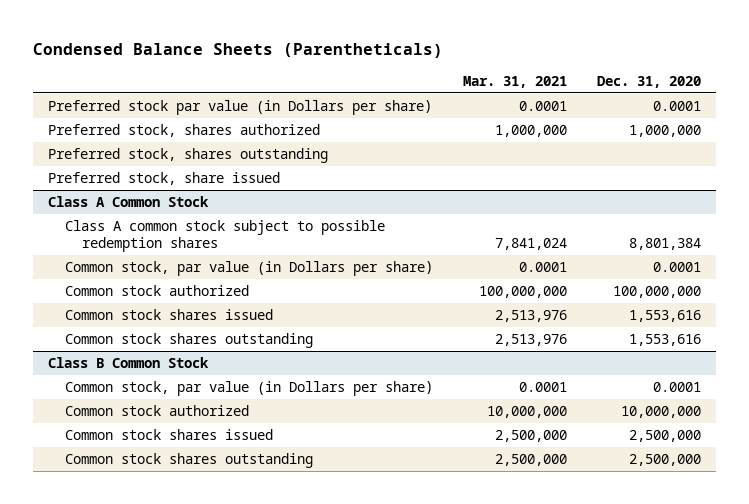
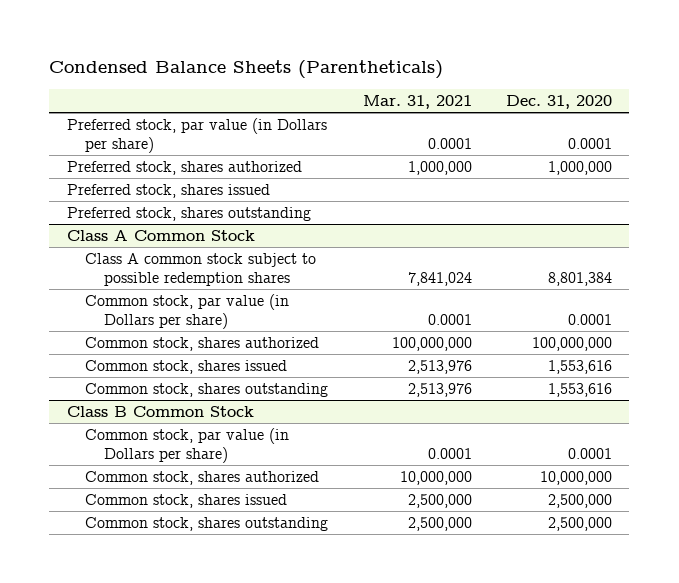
[47,100,432,116] Preferred stock par value (in Dollars per share) -> [66,117,327,153] Preferred stock, par value (in Dollars per share)
none -> [66,183,270,198] Preferred stock, shares issued
[47,172,280,186] Preferred stock, share issued -> none
[64,285,249,297] Common stock authorized -> [85,336,320,351] Common stock, shares authorized
[64,309,273,321] Common stock shares issued -> [85,359,288,374] Common stock, shares issued
[64,333,313,349] Common stock shares outstanding -> [85,382,329,397] Common stock, shares outstanding
[64,405,249,417] Common stock authorized -> [85,470,320,485] Common stock, shares authorized
[64,429,273,441] Common stock shares issued -> [85,493,288,508] Common stock, shares issued
[64,453,313,469] Common stock shares outstanding -> [85,516,329,531] Common stock, shares outstanding

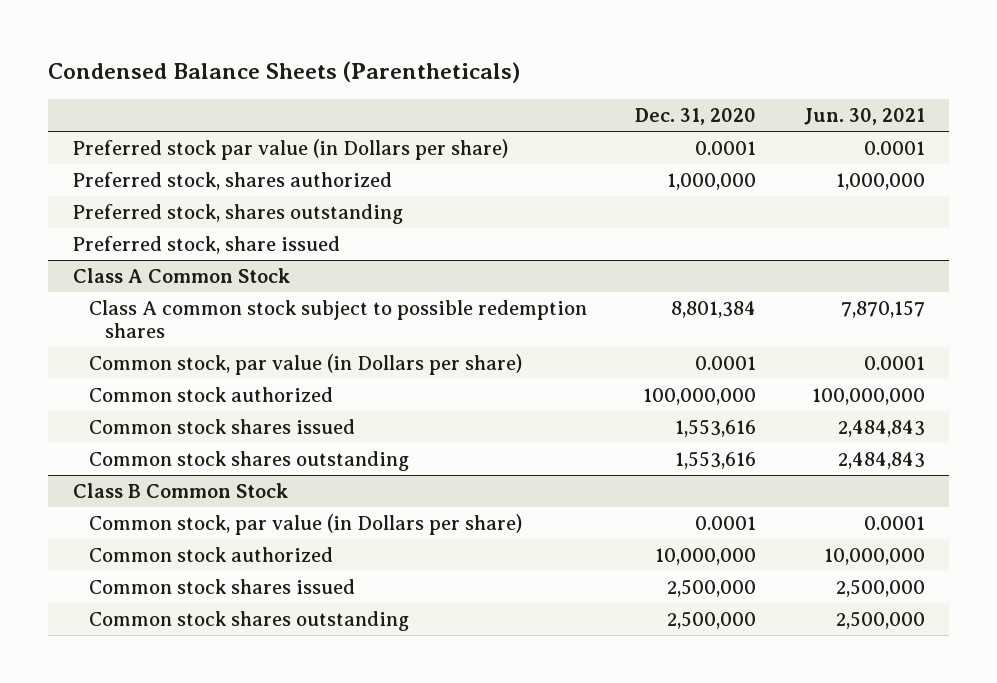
[362,94,472,109] Mar. 31, 2021 -> none
none -> [803,107,925,125] Jun. 30, 2021
[66,117,327,153] Preferred stock, par value (in Dollars per share) -> [72,138,508,160] Preferred stock par value (in Dollars per share)
[66,183,270,198] Preferred stock, shares issued -> none
none -> [72,235,340,254] Preferred stock, share issued
[85,336,320,351] Common stock, shares authorized -> [88,386,333,402] Common stock authorized
[85,359,288,374] Common stock, shares issued -> [88,418,355,434] Common stock shares issued
[85,382,329,397] Common stock, shares outstanding -> [88,450,409,471] Common stock shares outstanding
[85,470,320,485] Common stock, shares authorized -> [88,546,333,562] Common stock authorized
[85,493,288,508] Common stock, shares issued -> [88,578,355,594] Common stock shares issued
[85,516,329,531] Common stock, shares outstanding -> [88,610,409,631] Common stock shares outstanding

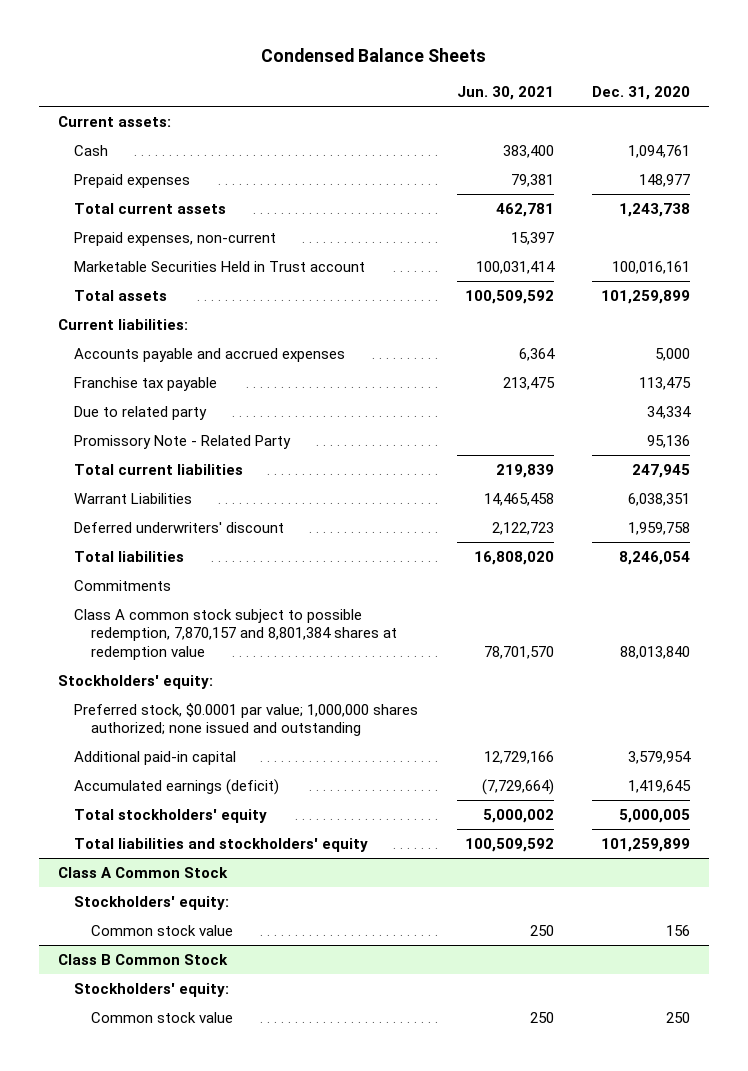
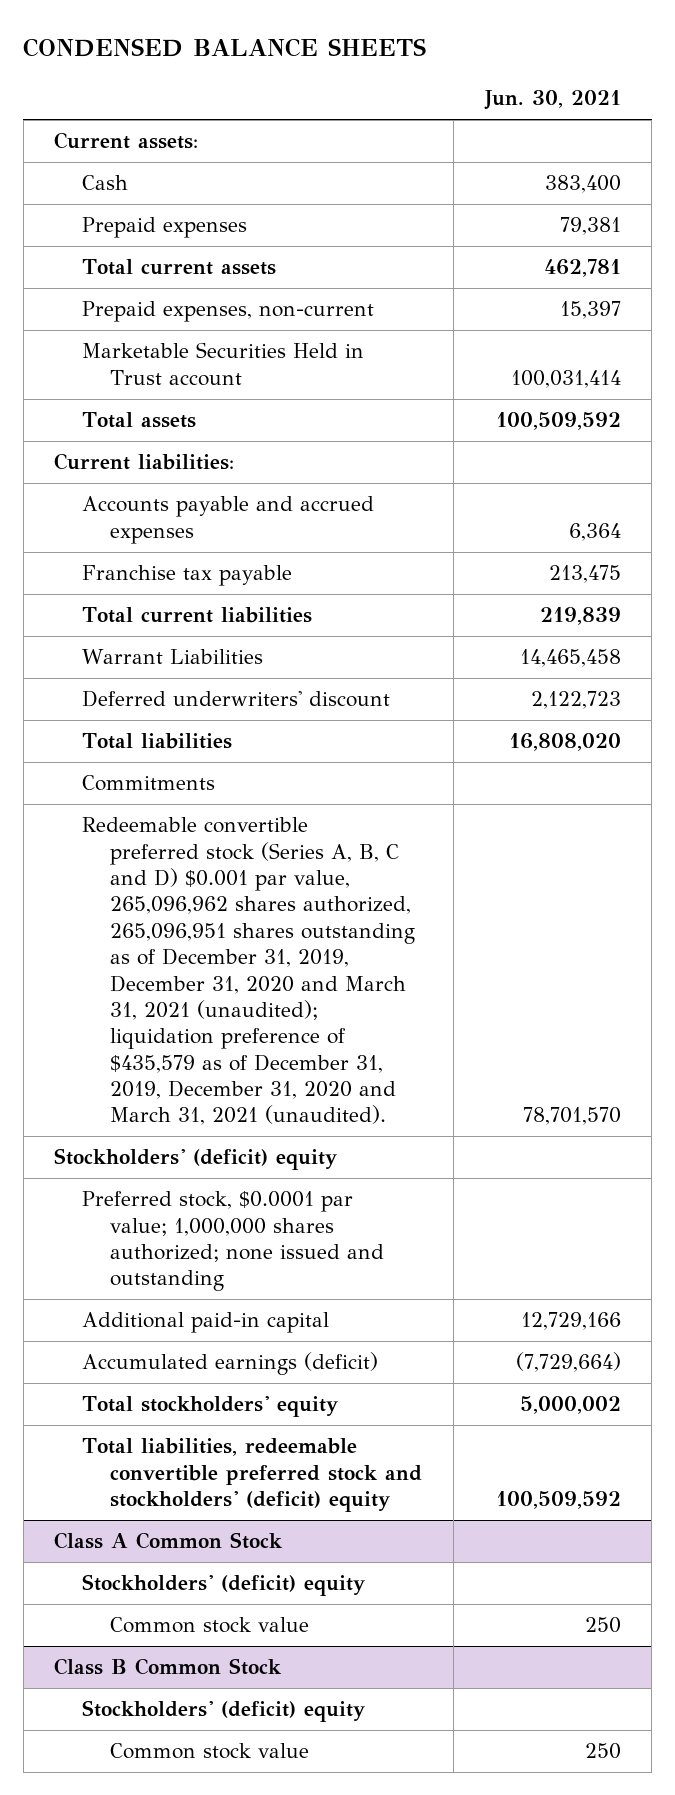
[261,48,487,63] Condensed Balance Sheets -> [23,37,427,57] CONDENSED BALANCE SHEETS
[592,86,691,101] Dec. 31, 2020 -> none
[74,405,208,420] Due to related party -> none
[74,434,292,449] Promissory Note - Related Party -> none
[74,608,397,660] Class A common stock subject to possible redemption, 7,870,157 and 8,801,384 shares at redemption value -> [82,817,416,1126] Redeemable convertible preferred stock (Series A, B, C and D) $0.001 par value, 265,096,962 shares authorized, 265,096,951 shares outstanding as of December 31, 2019, December 31, 2020 and March 31, 2021 (unaudited); liquidation preference of $435,579 as of December 31, 2019, December 31, 2020 and March 31, 2021 (unaudited).
[57,674,213,689] Stockholders' equity: -> [54,1148,338,1171] Stockholders' (deficit) equity
[74,837,369,852] Total liabilities and stockholders' equity -> [82,1438,423,1513] Total liabilities, redeemable convertible preferred stock and stockholders' (deficit) equity
[74,895,230,910] Stockholders' equity: -> [82,1574,366,1597] Stockholders' (deficit) equity
[74,982,230,997] Stockholders' equity: -> [82,1700,366,1723] Stockholders' (deficit) equity

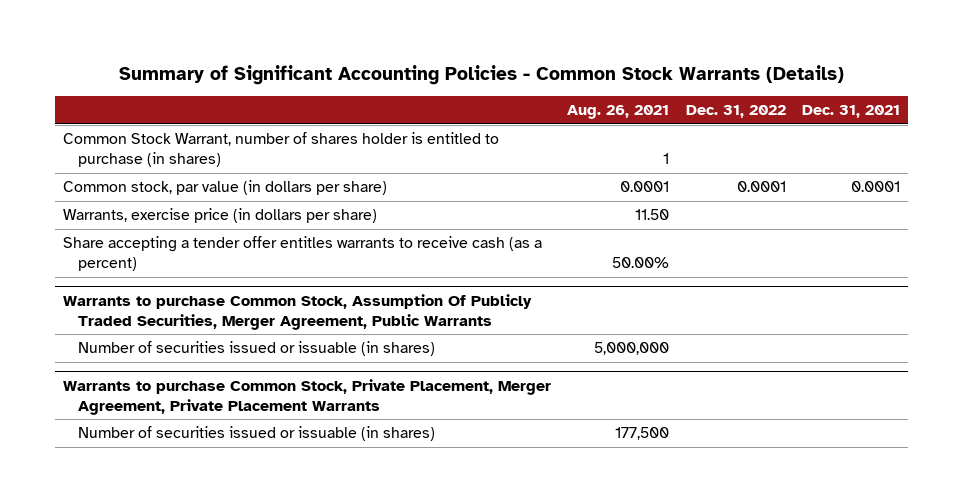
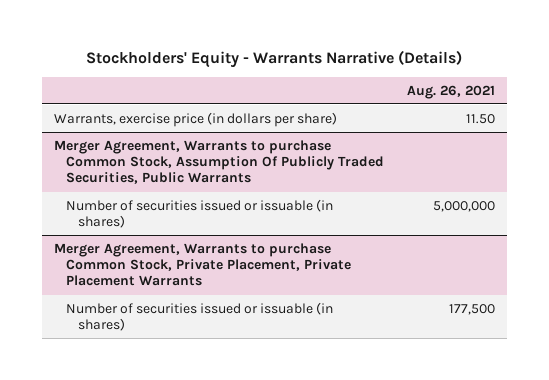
[118,64,844,85] Summary of Significant Accounting Policies - Common Stock Warrants (Details) -> [86,50,463,69] Stockholders' Equity - Warrants Narrative (Details)
[685,105,786,119] Dec. 31, 2022 -> none
[802,105,901,119] Dec. 31, 2021 -> none
[62,132,499,167] Common Stock Warrant, number of shares holder is entitled to purchase (in shares) -> none
[62,180,387,196] Common stock, par value (in dollars per share) -> none
[62,236,542,271] Share accepting a tender offer entitles warrants to receive cash (as a percent) -> none
[62,294,532,330] Warrants to purchase Common Stock, Assumption Of Publicly Traded Securities, Merger Agreement, Public Warrants -> [53,139,384,185] Merger Agreement, Warrants to purchase Common Stock, Assumption Of Publicly Traded Securities, Public Warrants
[62,379,551,415] Warrants to purchase Common Stock, Private Placement, Merger Agreement, Private Placement Warrants -> [53,242,351,287] Merger Agreement, Warrants to purchase Common Stock, Private Placement, Private Placement Warrants

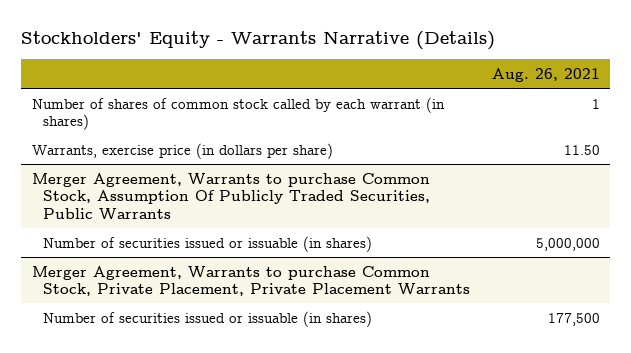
none -> [31,96,445,131] Number of shares of common stock called by each warrant (in shares)

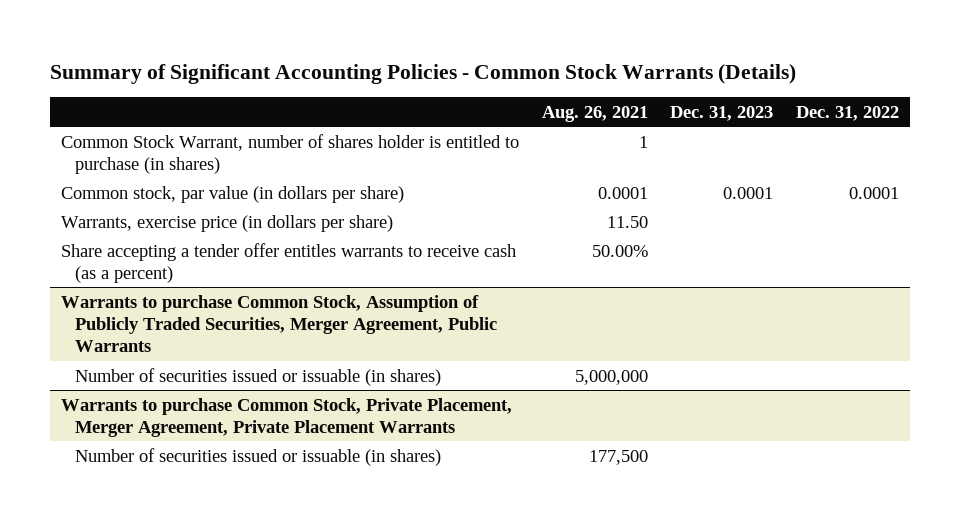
[20,31,495,51] Stockholders' Equity - Warrants Narrative (Details) -> [49,63,796,84] Summary of Significant Accounting Policies - Common Stock Warrants (Details)
none -> [670,105,774,121] Dec. 31, 2023
none -> [795,105,899,121] Dec. 31, 2022
[31,96,445,131] Number of shares of common stock called by each warrant (in shares) -> [61,133,520,174] Common Stock Warrant, number of shares holder is entitled to purchase (in shares)
none -> [61,185,405,203] Common stock, par value (in dollars per share)
none -> [61,242,517,283] Share accepting a tender offer entitles warrants to receive cash (as a percent)
[31,172,430,220] Merger Agreement, Warrants to purchase Common Stock, Assumption Of Publicly Traded Securities, Public Warrants -> [61,294,498,353] Warrants to purchase Common Stock, Assumption of Publicly Traded Securities, Merger Agreement, Public Warrants
[31,265,470,297] Merger Agreement, Warrants to purchase Common Stock, Private Placement, Private Placement Warrants -> [61,397,513,437] Warrants to purchase Common Stock, Private Placement, Merger Agreement, Private Placement Warrants

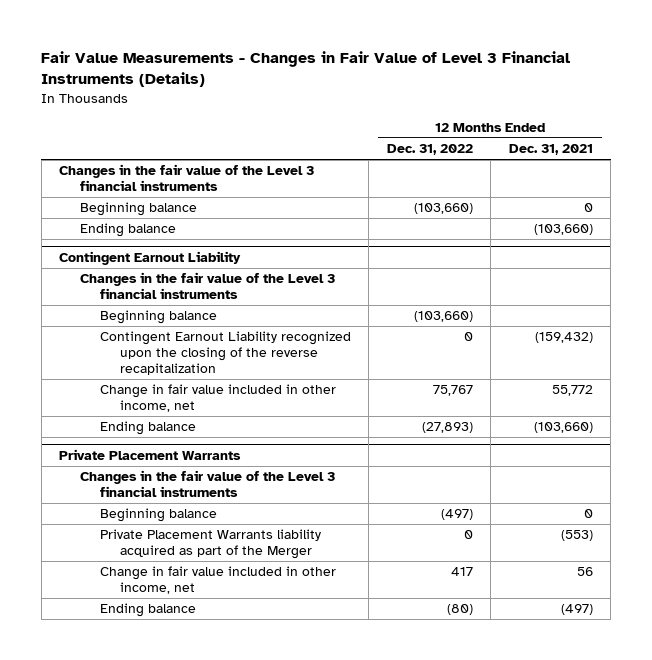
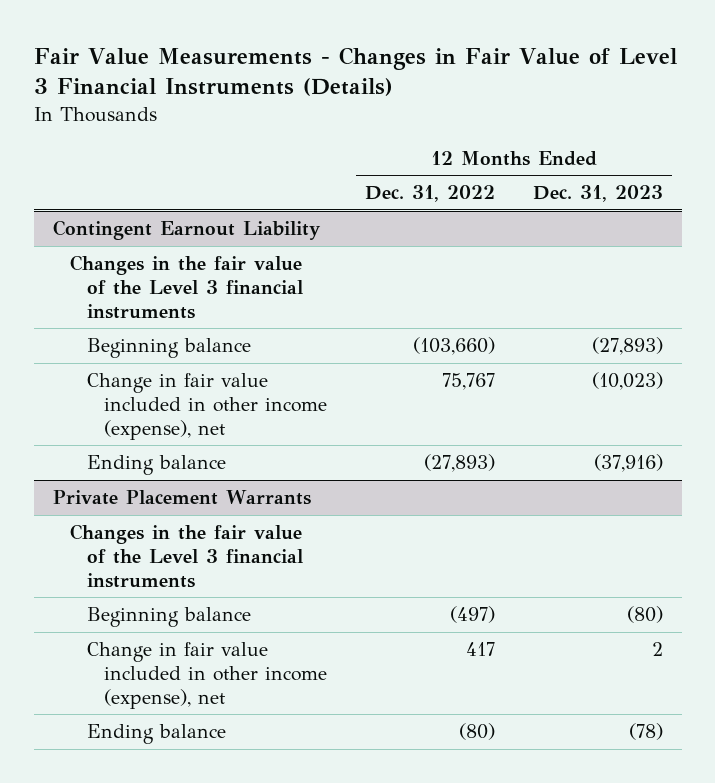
[508,144,593,156] Dec. 31, 2021 -> none
none -> [532,185,663,203] Dec. 31, 2023
[59,164,315,192] Changes in the fair value of the Level 3 financial instruments -> none
[79,202,197,217] Beginning balance -> none
[79,223,176,238] Ending balance -> none
[99,331,351,376] Contingent Earnout Liability recognized upon the closing of the reverse recapitalization -> none
[99,384,336,413] Change in fair value included in other income, net -> [87,373,328,440] Change in fair value included in other income (expense), net
[99,529,321,560] Private Placement Warrants liability acquired as part of the Merger -> none
[99,566,336,595] Change in fair value included in other income, net -> [87,642,328,709] Change in fair value included in other income (expense), net

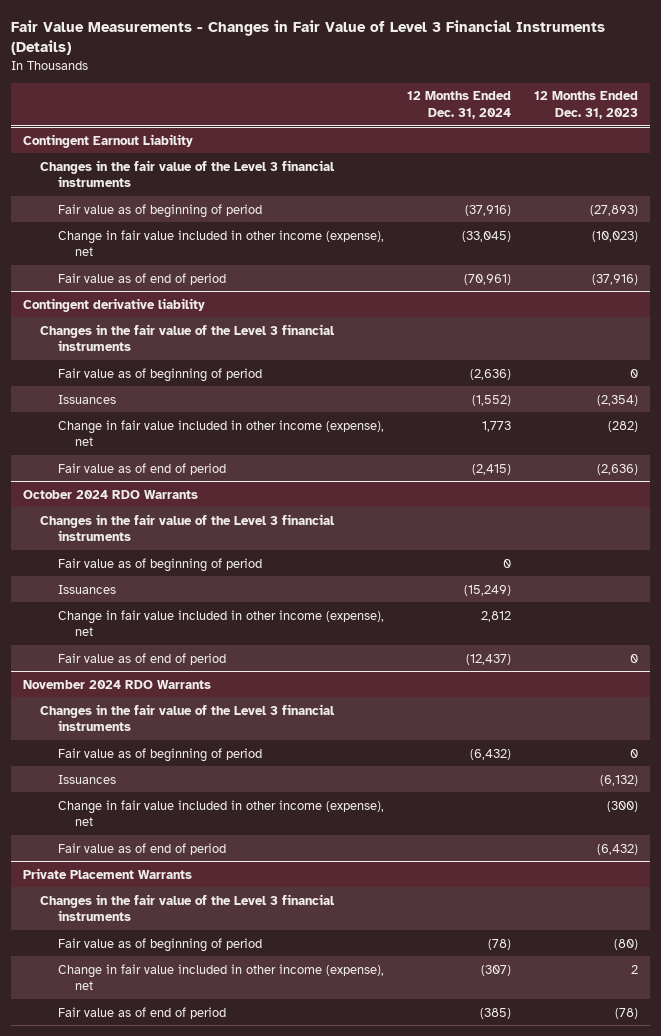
[365,185,496,203] Dec. 31, 2022 -> none
none -> [407,91,512,120] 12 Months Ended Dec. 31, 2024
[87,338,252,359] Beginning balance -> [57,203,262,218] Fair value as of beginning of period
[87,455,227,476] Ending balance -> [57,272,226,285] Fair value as of end of period
none -> [23,297,206,312] Contingent derivative liability
none -> [40,323,336,352] Changes in the fair value of the Level 3 financial instruments
none -> [57,367,262,382] Fair value as of beginning of period
none -> [57,394,116,404] Issuances
none -> [57,419,384,447] Change in fair value included in other income (expense), net
none -> [57,462,226,475] Fair value as of end of period
none -> [23,489,199,499] October 2024 RDO Warrants
none -> [40,513,336,542] Changes in the fair value of the Level 3 financial instruments
none -> [57,557,262,572] Fair value as of beginning of period
none -> [57,584,116,594] Issuances
none -> [57,609,384,637] Change in fair value included in other income (expense), net
none -> [57,652,226,665] Fair value as of end of period
none -> [23,679,212,689] November 2024 RDO Warrants
none -> [40,703,336,732] Changes in the fair value of the Level 3 financial instruments
none -> [57,747,262,762] Fair value as of beginning of period
none -> [57,774,116,784] Issuances
none -> [57,799,384,827] Change in fair value included in other income (expense), net
none -> [57,842,226,855] Fair value as of end of period
[87,607,252,628] Beginning balance -> [57,937,262,952] Fair value as of beginning of period
[87,724,227,745] Ending balance -> [57,1006,226,1019] Fair value as of end of period

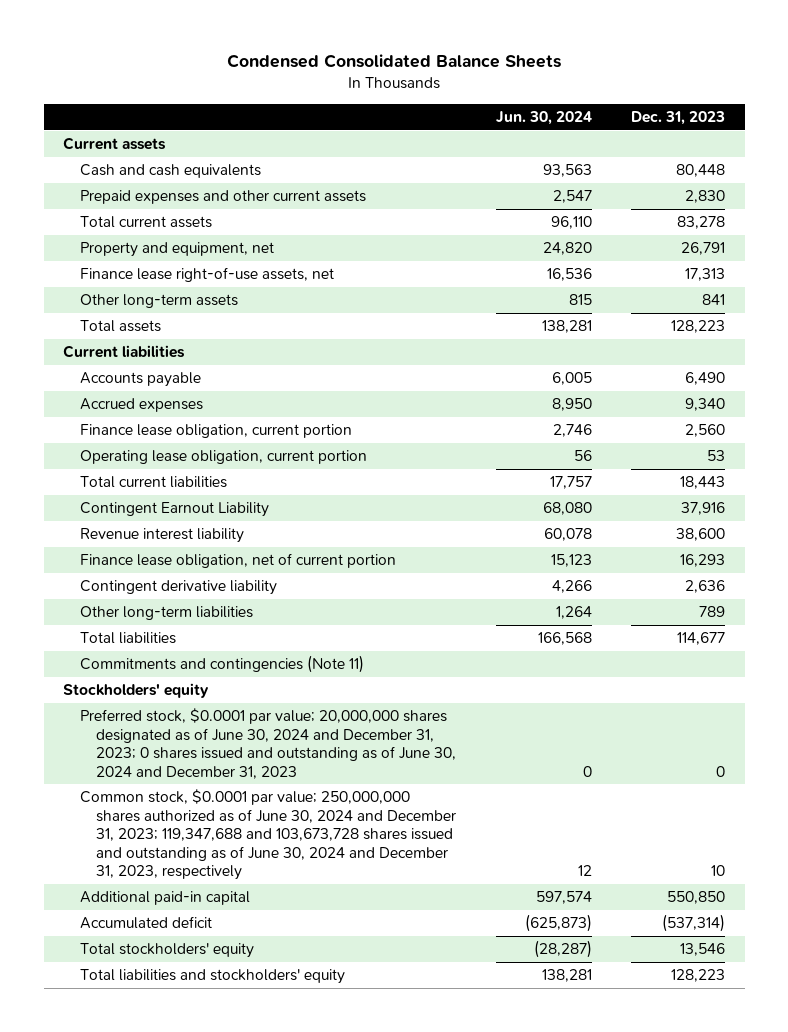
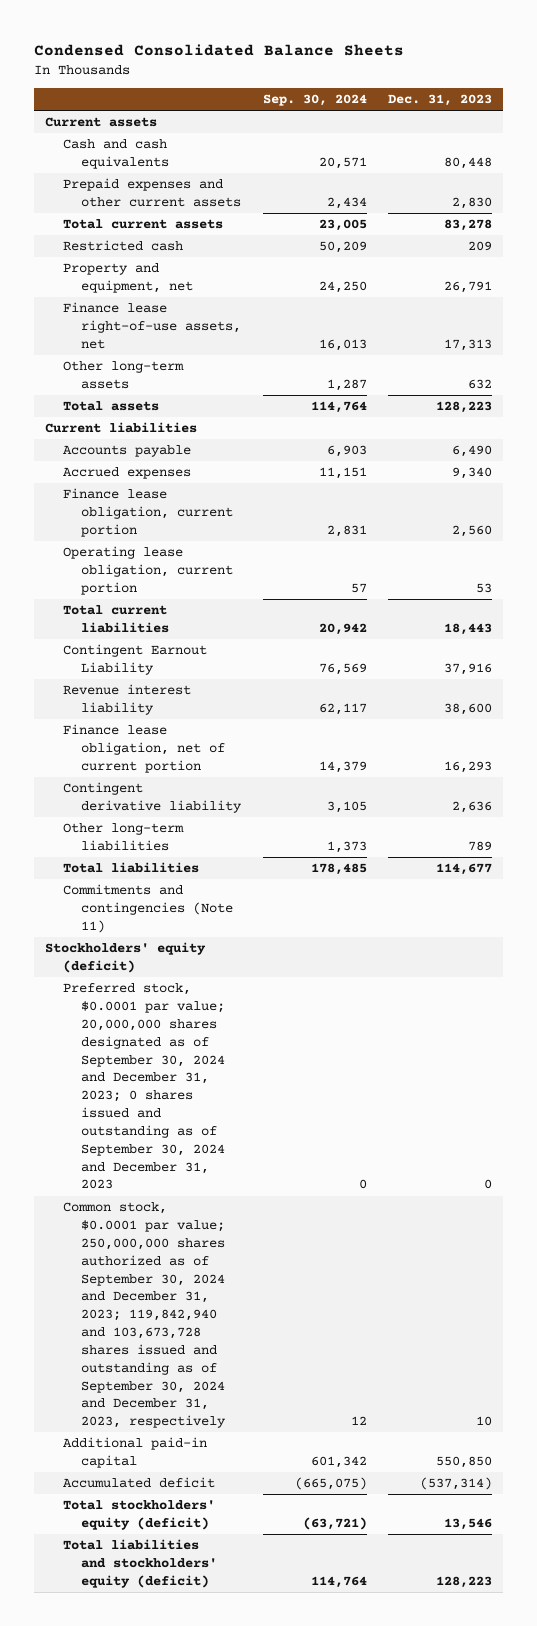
[495,110,592,125] Jun. 30, 2024 -> none
none -> [262,94,367,107] Sep. 30, 2024
none -> [62,240,183,252] Restricted cash
[701,294,725,306] 841 -> [468,379,493,390] 632
[63,683,210,699] Stockholders' equity -> [44,942,206,974] Stockholders' equity (deficit)
[79,708,457,779] Preferred stock, $0.0001 par value; 20,000,000 shares designated as of June 30, 2024 and December 31, 2023; 0 shares issued and outstanding as of June 30, 2024 and December 31, 2023 -> [62,983,226,1190] Preferred stock, $0.0001 par value; 20,000,000 shares designated as of September 30, 2024 and December 31, 2023; 0 shares issued and outstanding as of September 30, 2024 and December 31, 2023
[79,789,457,880] Common stock, $0.0001 par value; 250,000,000 shares authorized as of June 30, 2024 and December 31, 2023; 119,347,688 and 103,673,728 shares issued and outstanding as of June 30, 2024 and December 31, 2023, respectively -> [62,1202,227,1429] Common stock, $0.0001 par value; 250,000,000 shares authorized as of September 30, 2024 and December 31, 2023; 119,842,940 and 103,673,728 shares issued and outstanding as of September 30, 2024 and December 31, 2023, respectively
[79,943,254,959] Total stockholders' equity -> [62,1500,215,1531] Total stockholders' equity (deficit)
[79,969,345,985] Total liabilities and stockholders' equity -> [62,1539,218,1588] Total liabilities and stockholders' equity (deficit)

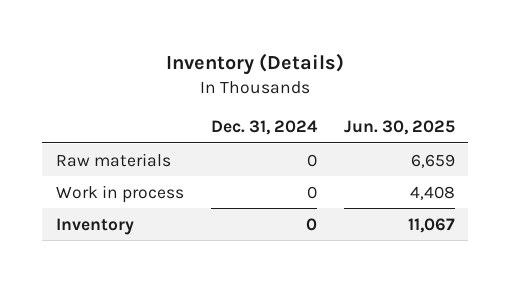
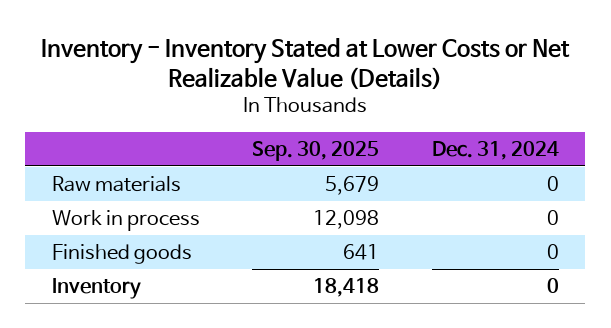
[166,53,345,76] Inventory (Details) -> [41,37,571,91] Inventory - Inventory Stated at Lower Costs or Net Realizable Value (Details)
[343,120,455,136] Jun. 30, 2025 -> none
none -> [252,140,380,161] Sep. 30, 2025
none -> [51,243,192,264] Finished goods

